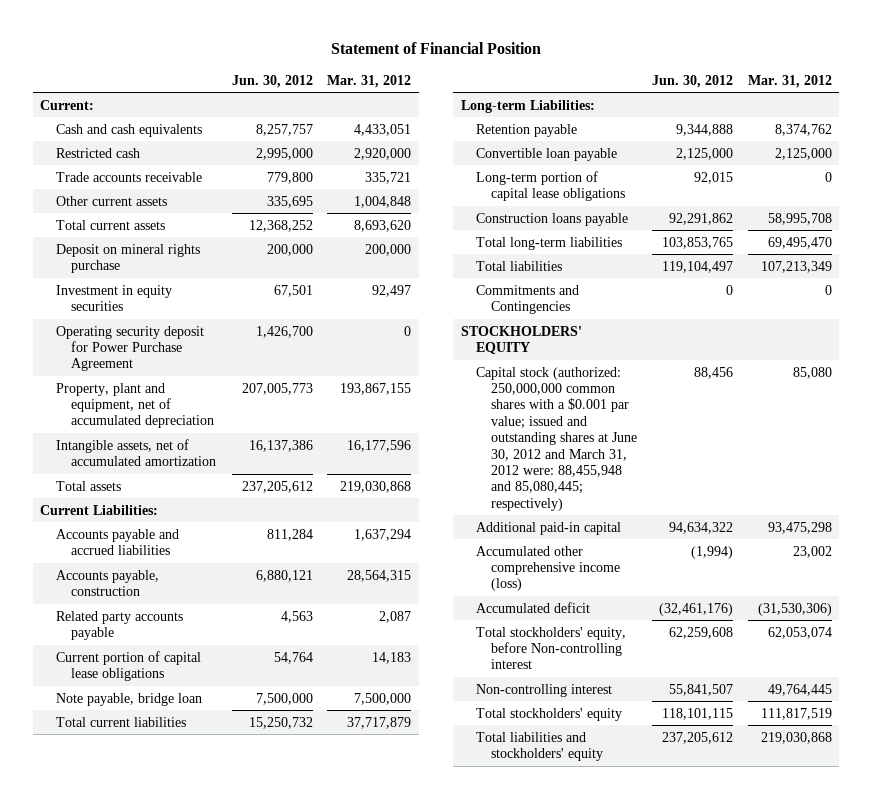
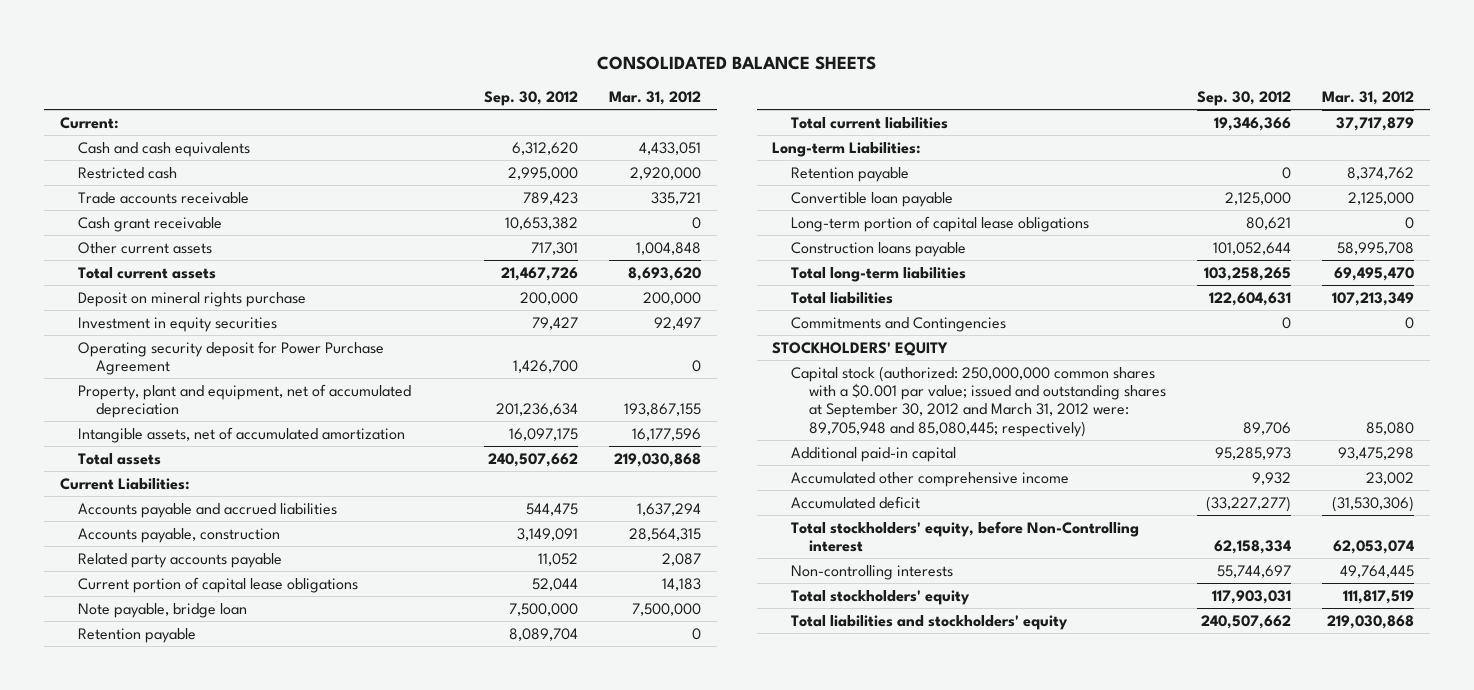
[330,42,541,55] Statement of Financial Position -> [596,55,876,70] CONSOLIDATED BALANCE SHEETS
[231,74,313,88] Jun. 30, 2012 -> none
none -> [484,91,579,107] Sep. 30, 2012
none -> [77,216,222,232] Cash grant receivable
none -> [77,627,196,643] Retention payable
[476,366,638,511] Capital stock (authorized: 250,000,000 common shares with a $0.001 par value; issued and outstanding shares at June 30, 2012 and March 31, 2012 were: 88,455,948 and 85,080,445; respectively) -> [790,365,1166,437] Capital stock (authorized: 250,000,000 common shares with a $0.001 par value; issued and outstanding shares at September 30, 2012 and March 31, 2012 were: 89,705,948 and 85,080,445; respectively)
[476,545,621,592] Accumulated other comprehensive income (loss) -> [790,471,1069,487] Accumulated other comprehensive income
[476,626,627,670] Total stockholders' equity, before Non-controlling interest -> [790,520,1139,552] Total stockholders' equity, before Non-Controlling interest
[476,683,613,697] Non-controlling interest -> [790,564,953,580] Non-controlling interests

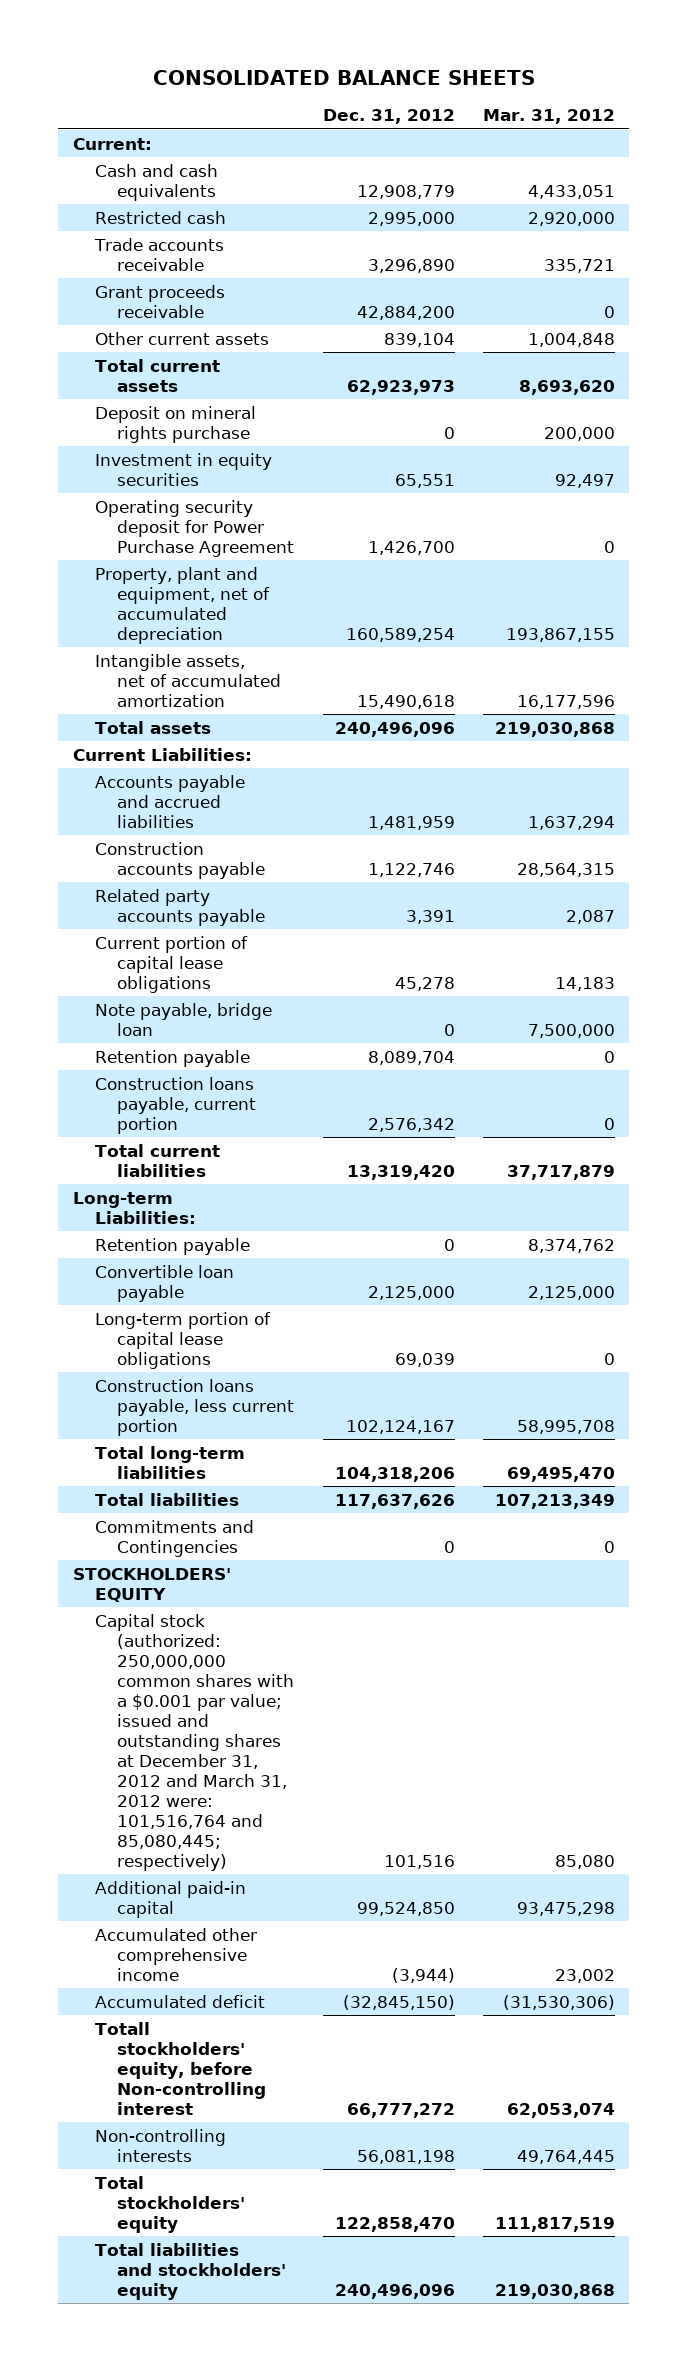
[484,91,579,107] Sep. 30, 2012 -> none
none -> [322,109,455,125] Dec. 31, 2012
[77,216,222,232] Cash grant receivable -> [94,284,225,318] Grant proceeds receivable
[77,527,280,543] Accounts payable, construction -> [94,841,265,879] Construction accounts payable
none -> [94,1076,256,1134] Construction loans payable, current portion
[790,241,966,257] Construction loans payable -> [94,1378,294,1436] Construction loans payable, less current portion
[790,365,1166,437] Capital stock (authorized: 250,000,000 common shares with a $0.001 par value; issued and outstanding shares at September 30, 2012 and March 31, 2012 were: 89,705,948 and 85,080,445; respectively) -> [94,1613,294,1871] Capital stock (authorized: 250,000,000 common shares with a $0.001 par value; issued and outstanding shares at December 31, 2012 and March 31, 2012 were: 101,516,764 and 85,080,445; respectively)
[790,520,1139,552] Total stockholders' equity, before Non-Controlling interest -> [94,2021,266,2115] Totall stockholders' equity, before Non-controlling interest

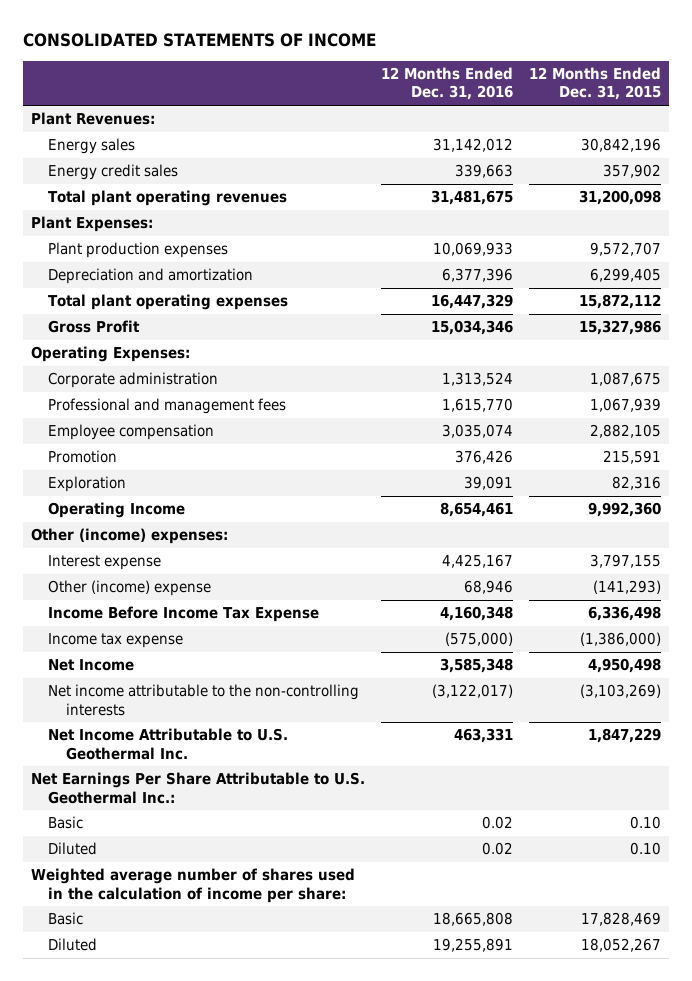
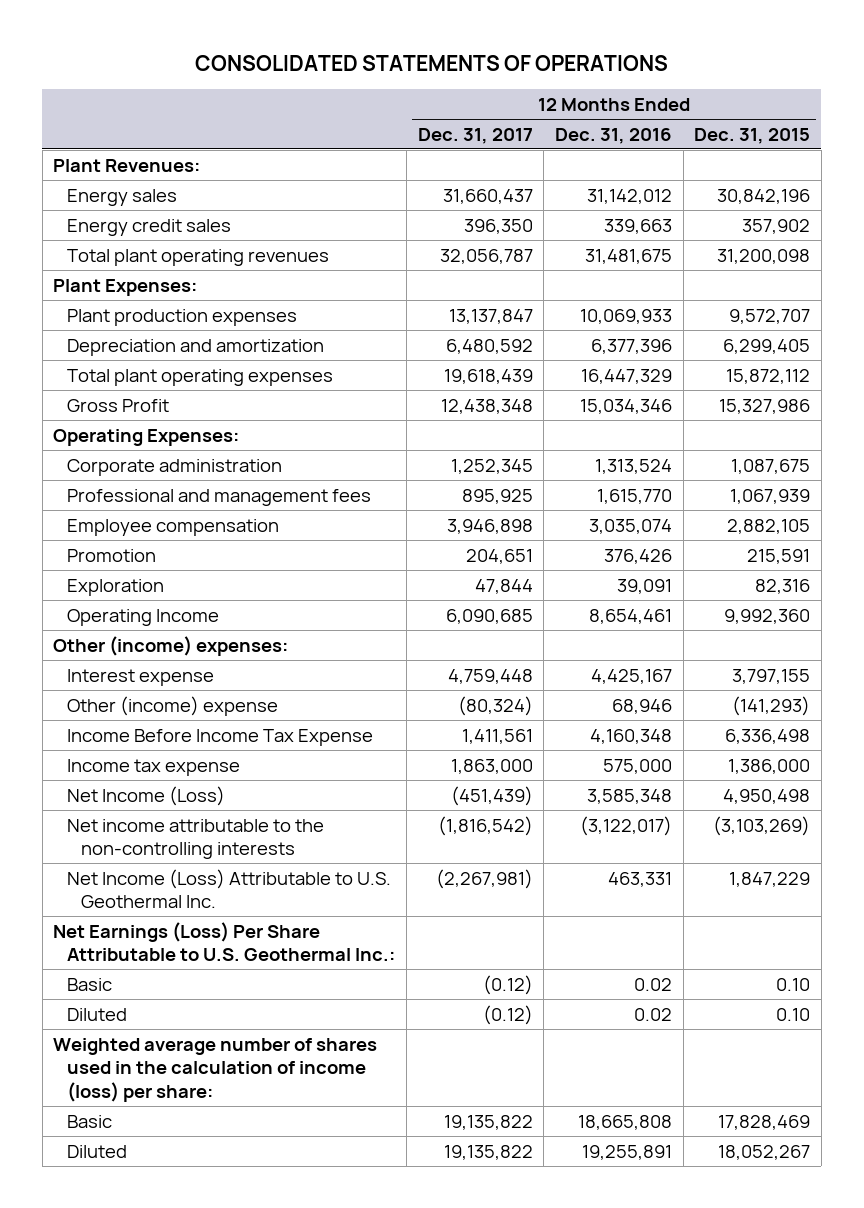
[23,32,377,47] CONSOLIDATED STATEMENTS OF INCOME -> [194,54,668,71] CONSOLIDATED STATEMENTS OF OPERATIONS
none -> [417,127,533,144] Dec. 31, 2017
[445,632,514,647] (575,000) -> [602,758,672,774] 575,000
[579,632,661,647] (1,386,000) -> [728,758,811,774] 1,386,000
[48,659,135,672] Net Income -> [67,785,226,806] Net Income (Loss)
[48,728,289,760] Net Income Attributable to U.S. Geothermal Inc. -> [67,868,392,909] Net Income (Loss) Attributable to U.S. Geothermal Inc.
[31,772,366,804] Net Earnings Per Share Attributable to U.S. Geothermal Inc.: -> [53,921,396,962] Net Earnings (Loss) Per Share Attributable to U.S. Geothermal Inc.:
[31,868,356,903] Weighted average number of shares used in the calculation of income per share: -> [53,1037,378,1102] Weighted average number of shares used in the calculation of income (loss) per share:

